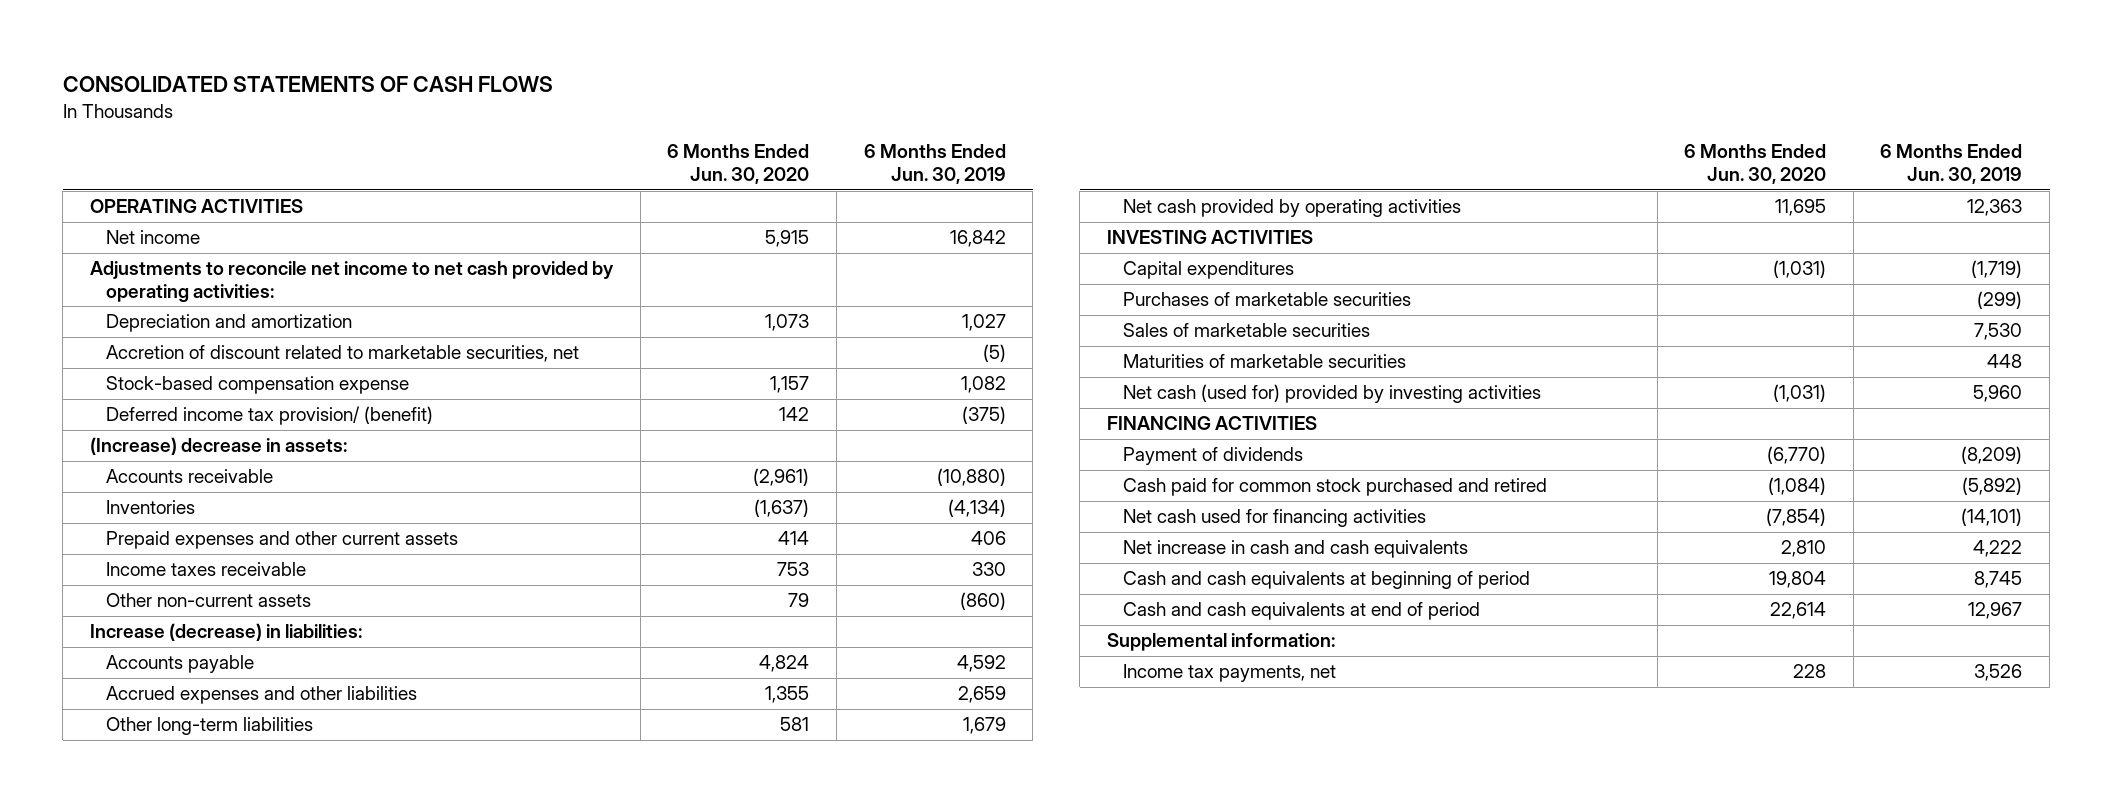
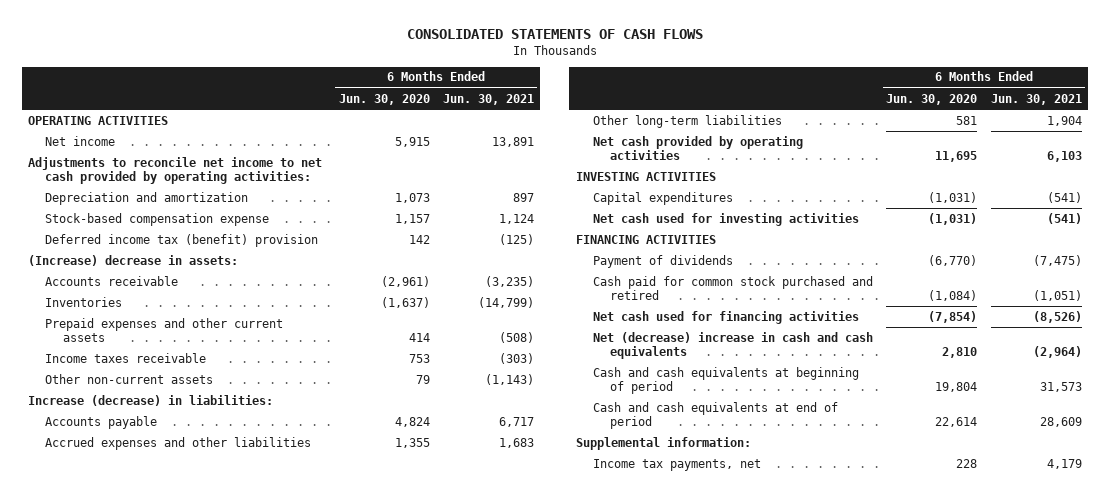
[863,144,1006,185] 6 Months Ended Jun. 30, 2019 -> none
none -> [442,93,534,105] Jun. 30, 2021
[106,345,580,363] Accretion of discount related to marketable securities, net -> none
[106,406,434,426] Deferred income tax provision/ (benefit) -> [45,233,319,247] Deferred income tax (benefit) provision
[1122,292,1411,307] Purchases of marketable securities -> none
[1122,323,1370,338] Sales of marketable securities -> none
[1122,354,1406,369] Maturities of marketable securities -> none
[1122,384,1541,404] Net cash (used for) provided by investing activities -> [593,212,860,226] Net cash used for investing activities
[1122,540,1468,559] Net increase in cash and cash equivalents -> [593,331,874,359] Net (decrease) increase in cash and cash equivalents

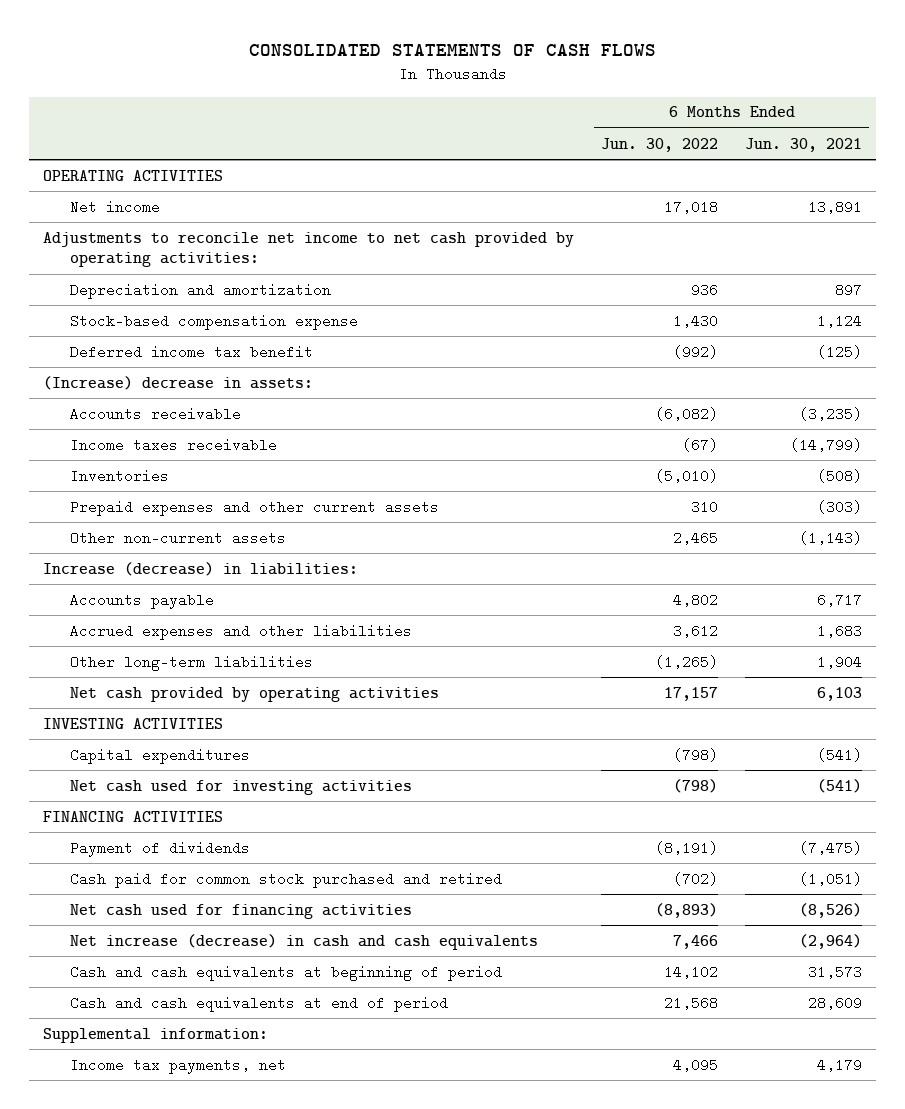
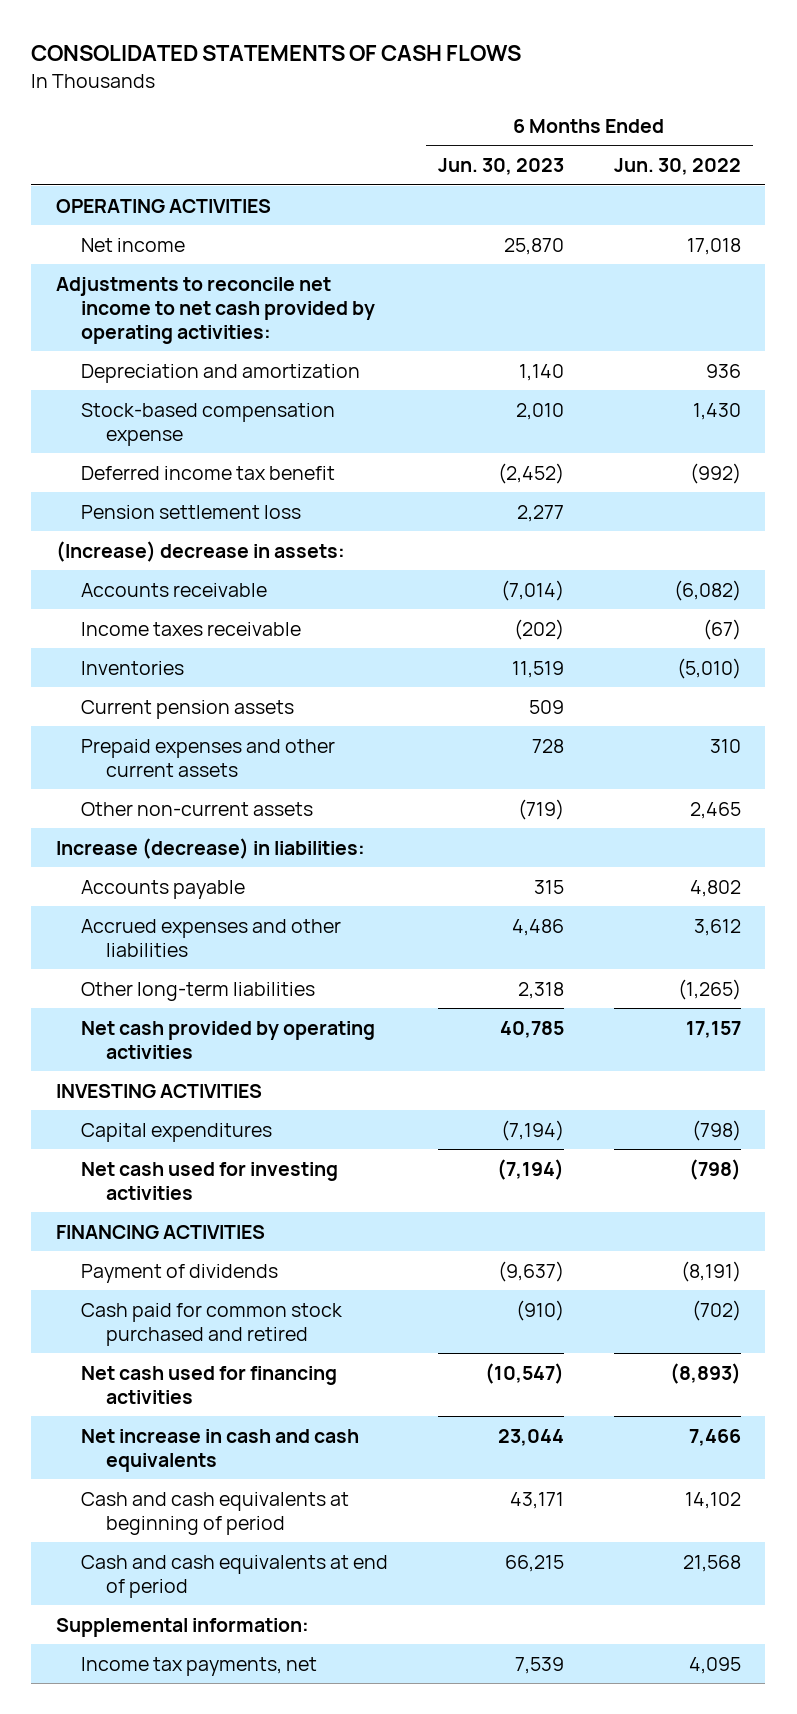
[745,137,863,152] Jun. 30, 2021 -> none
none -> [437,158,564,176] Jun. 30, 2023
none -> [81,504,302,519] Pension settlement loss
none -> [81,699,295,719] Current pension assets
[70,933,539,950] Net increase (decrease) in cash and cash equivalents -> [81,1428,360,1472] Net increase in cash and cash equivalents

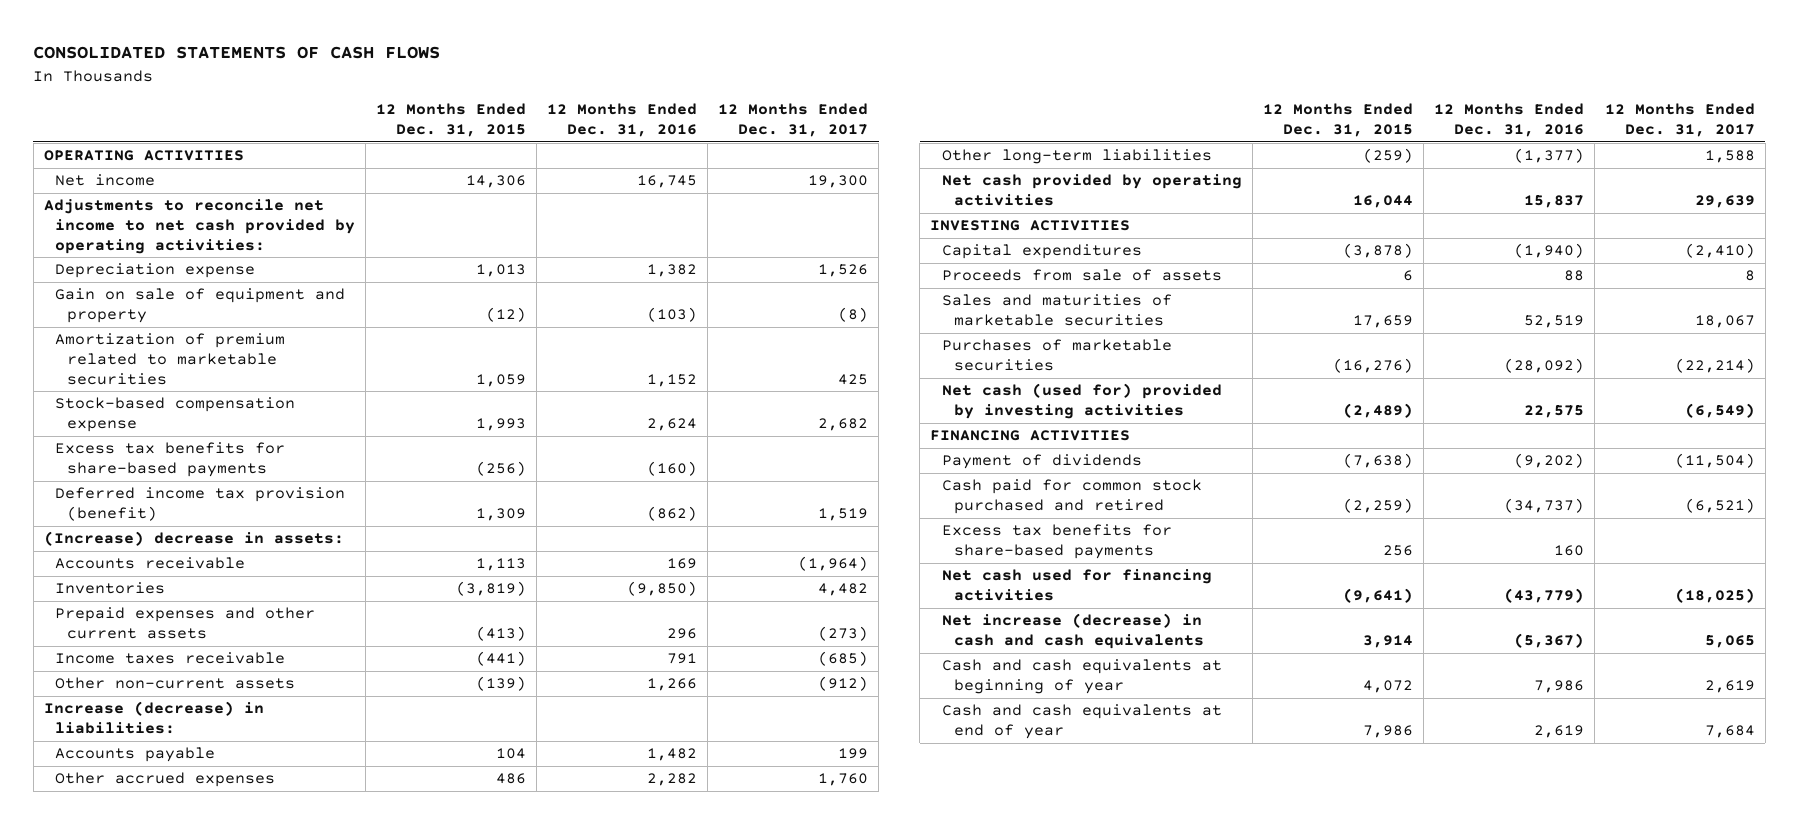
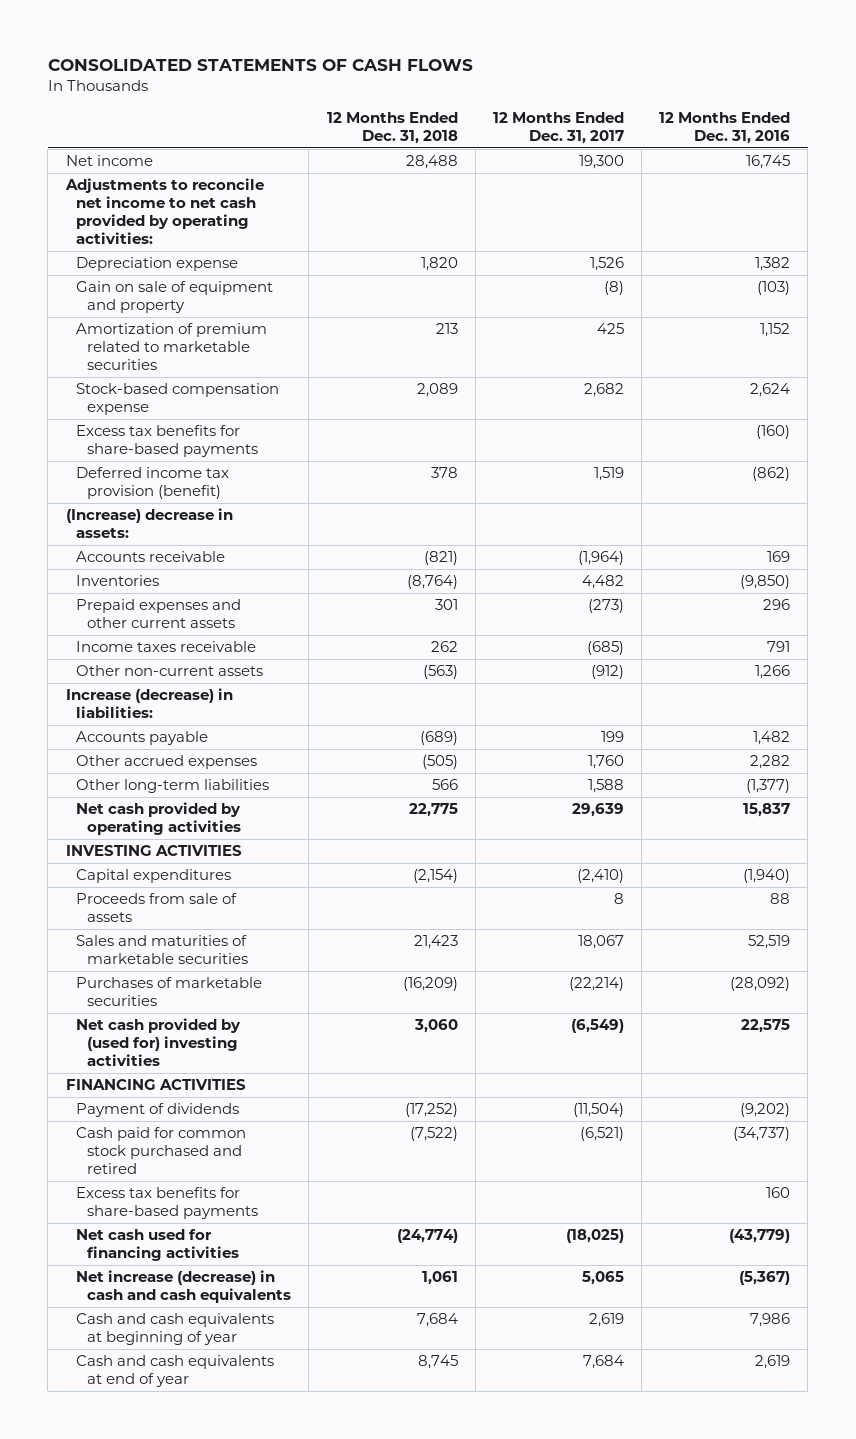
[376,103,527,138] 12 Months Ended Dec. 31, 2015 -> none
none -> [326,111,458,144] 12 Months Ended Dec. 31, 2018
[43,150,244,162] OPERATING ACTIVITIES -> none
[941,383,1222,420] Net cash (used for) provided by investing activities -> [76,1018,242,1066] Net cash provided by (used for) investing activities

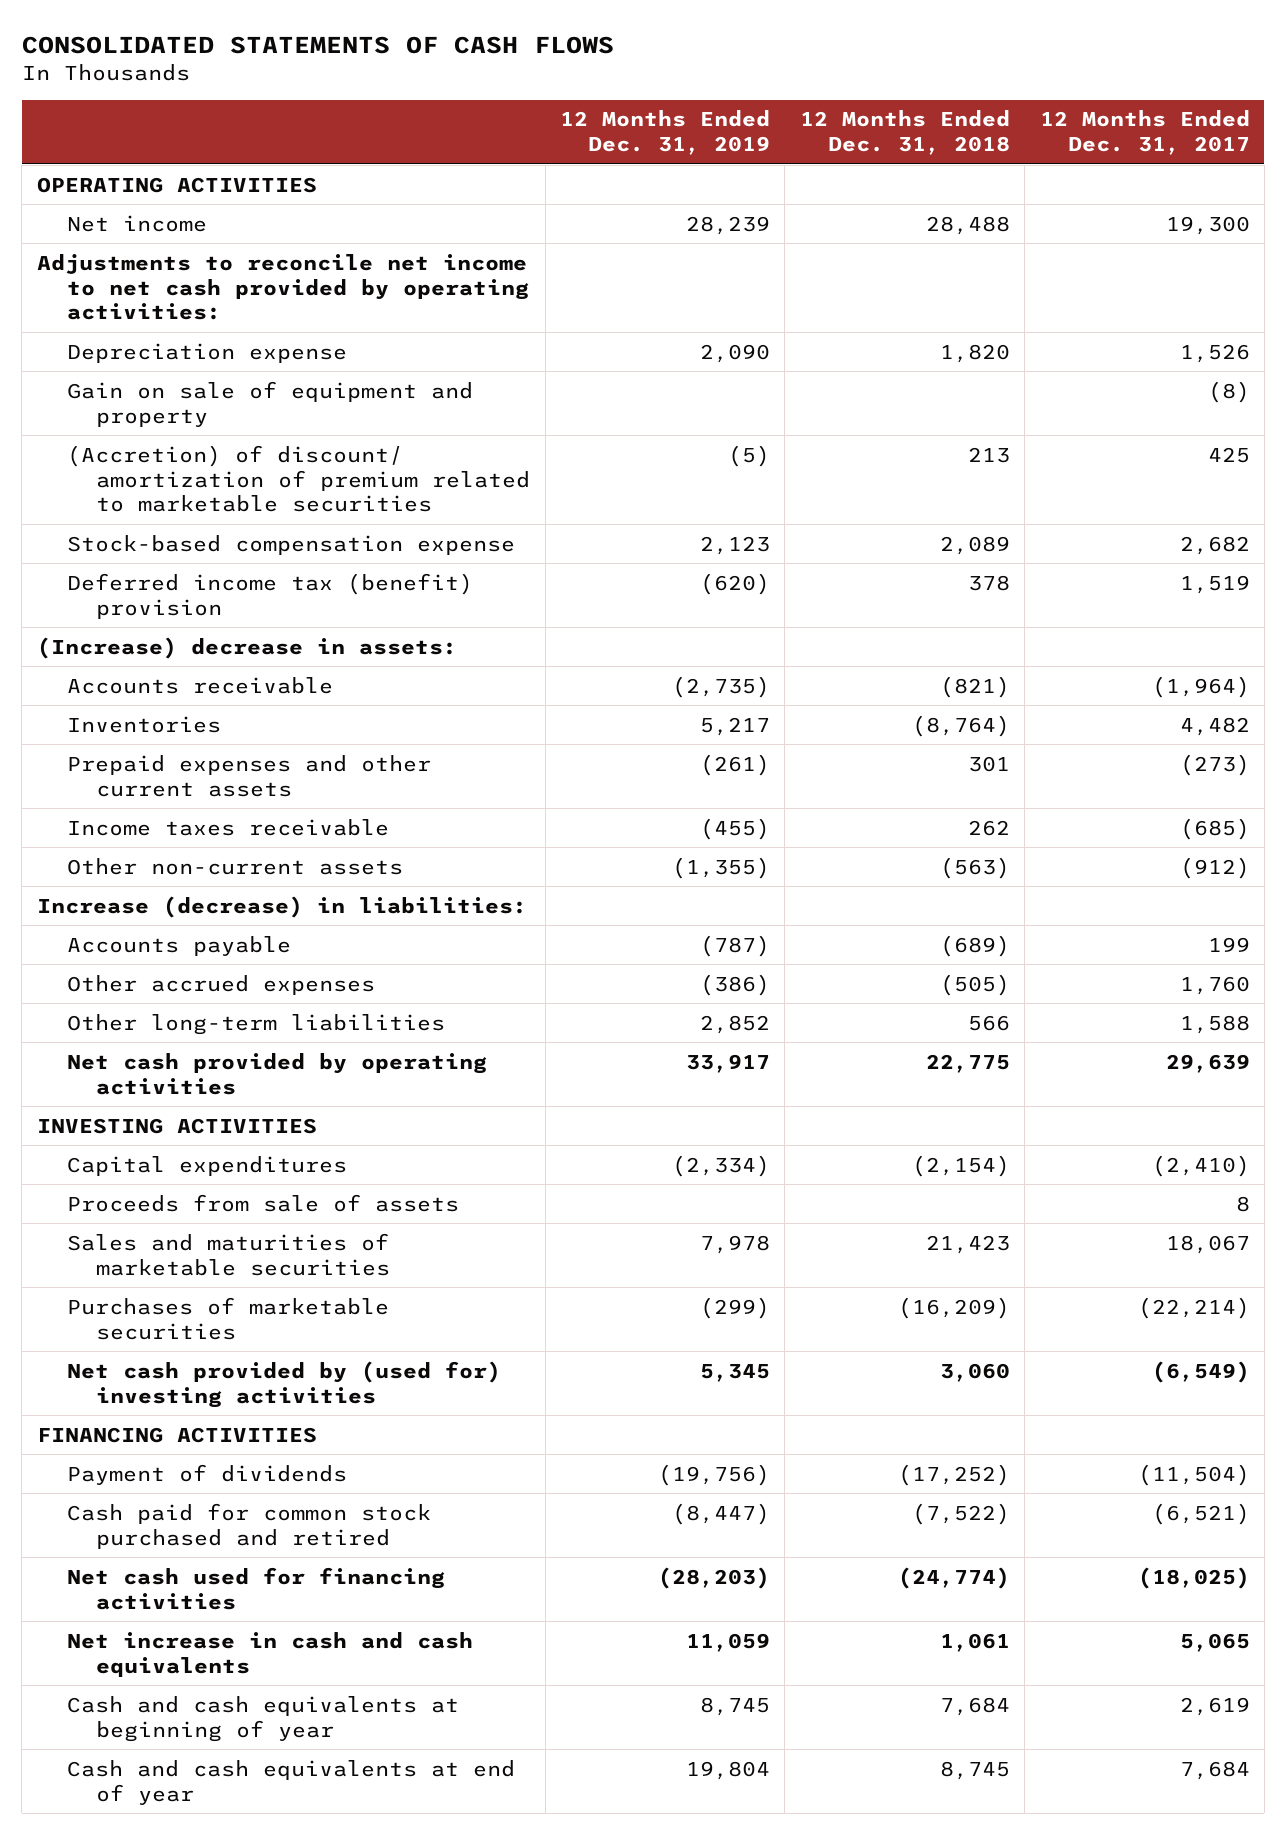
[659,111,791,144] 12 Months Ended Dec. 31, 2016 -> none
none -> [560,110,771,156] 12 Months Ended Dec. 31, 2019
none -> [36,176,317,193] OPERATING ACTIVITIES
[76,323,268,370] Amortization of premium related to marketable securities -> [66,444,531,513] (Accretion) of discount/ amortization of premium related to marketable securities
[76,425,259,458] Excess tax benefits for share-based payments -> none
[76,467,230,500] Deferred income tax provision (benefit) -> [66,572,473,619] Deferred income tax (benefit) provision
[76,1187,259,1220] Excess tax benefits for share-based payments -> none
[76,1270,292,1304] Net increase (decrease) in cash and cash equivalents -> [66,1631,473,1677] Net increase in cash and cash equivalents

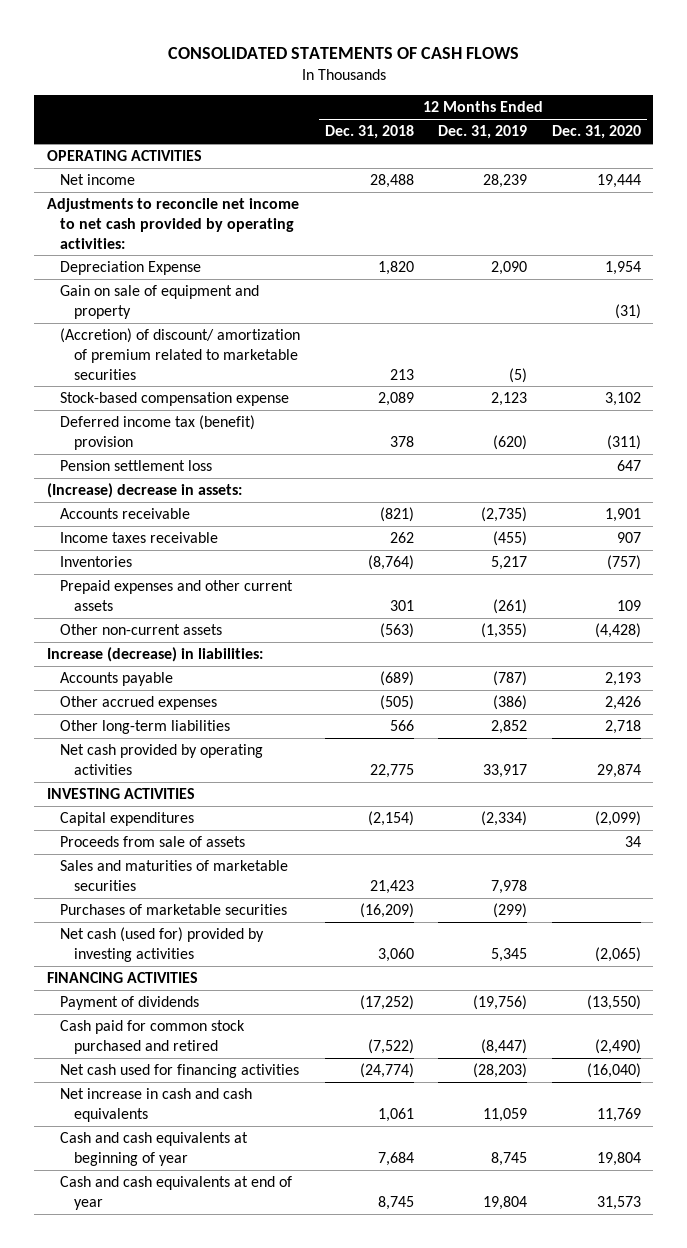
[1039,110,1250,156] 12 Months Ended Dec. 31, 2017 -> none
none -> [551,125,641,140] Dec. 31, 2020
[66,342,347,363] Depreciation expense -> [60,260,202,275] Depreciation Expense
none -> [60,459,213,471] Pension settlement loss
[66,818,389,836] Income taxes receivable -> [60,531,219,543] Income taxes receivable
[66,1360,501,1408] Net cash provided by (used for) investing activities -> [60,926,265,962] Net cash (used for) provided by investing activities

